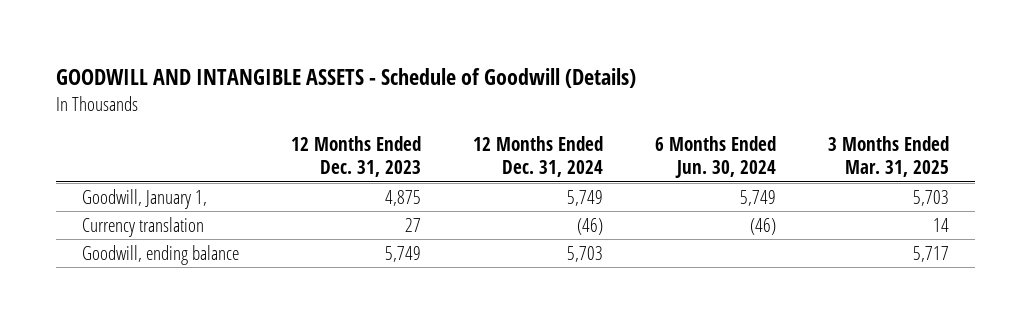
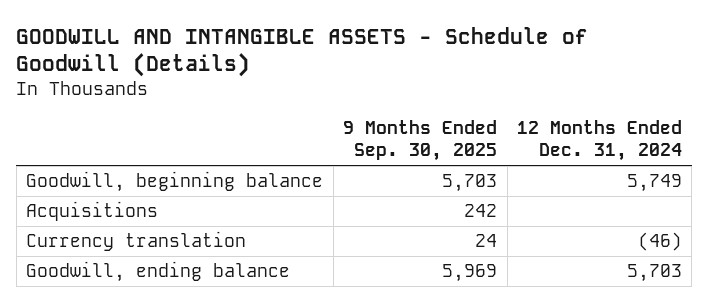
[290,136,421,178] 12 Months Ended Dec. 31, 2023 -> none
[655,136,777,179] 6 Months Ended Jun. 30, 2024 -> none
[828,136,950,178] 3 Months Ended Mar. 31, 2025 -> none
none -> [343,119,498,162] 9 Months Ended Sep. 30, 2025
[81,188,207,209] Goodwill, January 1, -> [26,171,324,193] Goodwill, beginning balance
none -> [26,201,159,222] Acquisitions

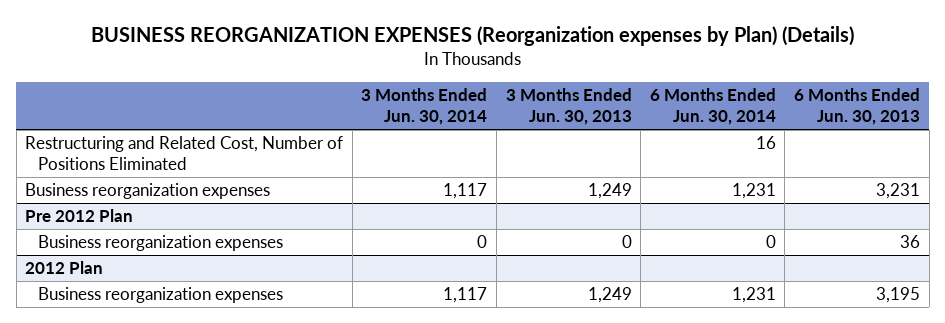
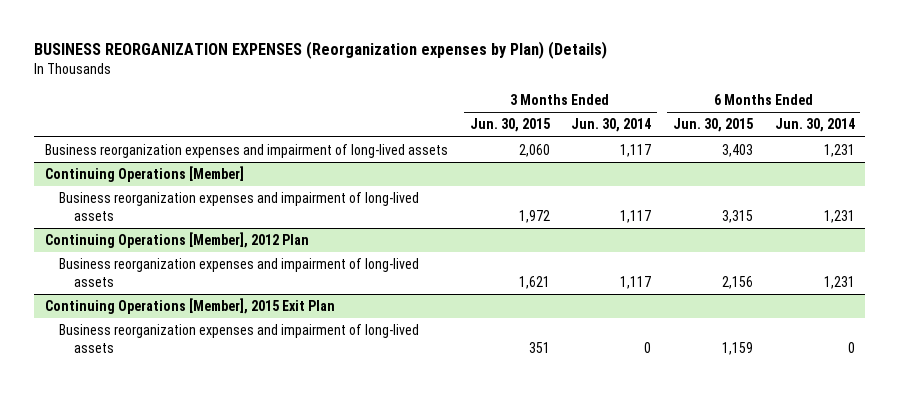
[505,88,632,126] 3 Months Ended Jun. 30, 2013 -> none
[793,88,920,126] 6 Months Ended Jun. 30, 2013 -> none
none -> [469,118,550,133] Jun. 30, 2015
none -> [672,118,753,133] Jun. 30, 2015
[25,136,344,171] Restructuring and Related Cost, Number of Positions Eliminated -> none
[25,209,134,223] Pre 2012 Plan -> none
[25,261,104,275] 2012 Plan -> none
[25,183,271,200] Business reorganization expenses -> [44,144,448,159] Business reorganization expenses and impairment of long-lived assets
none -> [44,166,244,183] Continuing Operations [Member]
[38,235,284,252] Business reorganization expenses -> [59,192,420,221] Business reorganization expenses and impairment of long-lived assets
[477,235,488,249] 0 -> [620,209,652,223] 1,117
[765,235,776,249] 0 -> [823,209,855,223] 1,231
none -> [44,232,309,249] Continuing Operations [Member], 2012 Plan
[38,287,284,304] Business reorganization expenses -> [59,258,420,287] Business reorganization expenses and impairment of long-lived assets
none -> [44,298,335,315] Continuing Operations [Member], 2015 Exit Plan
none -> [59,324,420,353] Business reorganization expenses and impairment of long-lived assets

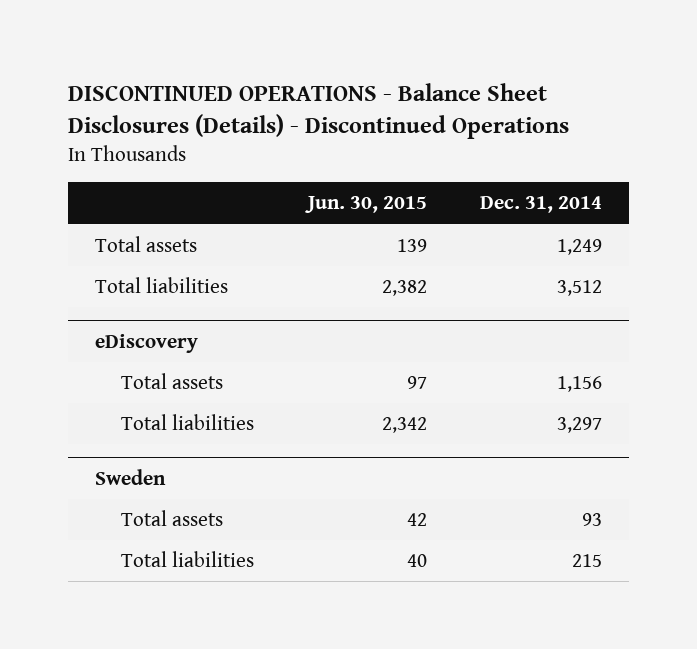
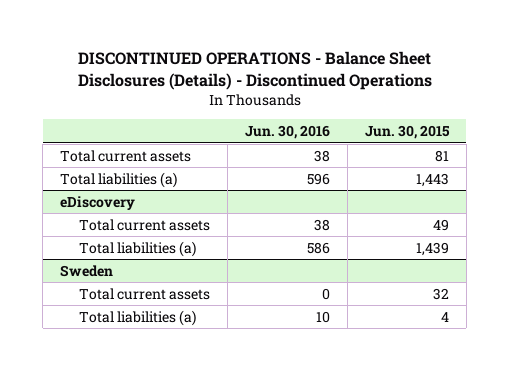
[480,196,603,214] Dec. 31, 2014 -> none
none -> [244,124,330,139] Jun. 30, 2016
[94,236,197,253] Total assets -> [60,149,192,162] Total current assets
[396,239,427,253] 139 -> [434,149,449,162] 81
[94,277,228,294] Total liabilities -> [60,171,178,188] Total liabilities (a)
[381,280,427,297] 2,382 -> [415,172,449,187] 1,443
[121,373,224,390] Total assets -> [78,218,210,231] Total current assets
[406,376,427,390] 97 -> [432,218,449,231] 49
[121,414,255,431] Total liabilities -> [78,240,196,257] Total liabilities (a)
[381,417,427,434] 2,342 -> [415,241,449,256] 1,439
[121,510,224,527] Total assets -> [78,287,210,300] Total current assets
[406,513,427,527] 42 -> [432,287,449,300] 32
[121,551,255,568] Total liabilities -> [78,309,196,326] Total liabilities (a)
[406,554,427,568] 40 -> [440,311,449,322] 4

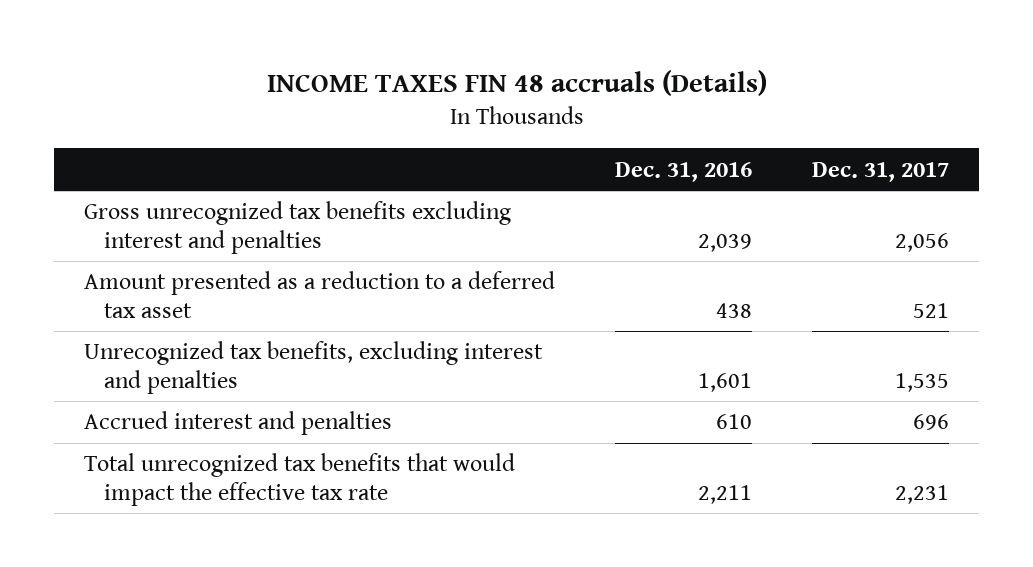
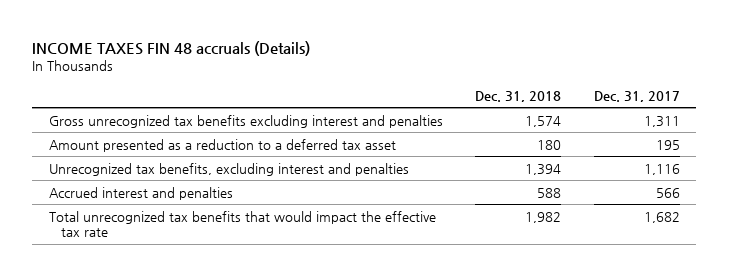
[615,161,753,182] Dec. 31, 2016 -> none
none -> [475,90,562,102] Dec. 31, 2018
[894,232,949,252] 2,056 -> [644,115,681,127] 1,311
[912,302,949,318] 521 -> [656,139,681,150] 195
[894,372,949,392] 1,535 -> [644,163,681,175] 1,116
[912,414,949,431] 696 -> [656,187,681,198] 566
[894,484,949,504] 2,231 -> [644,211,681,223] 1,682

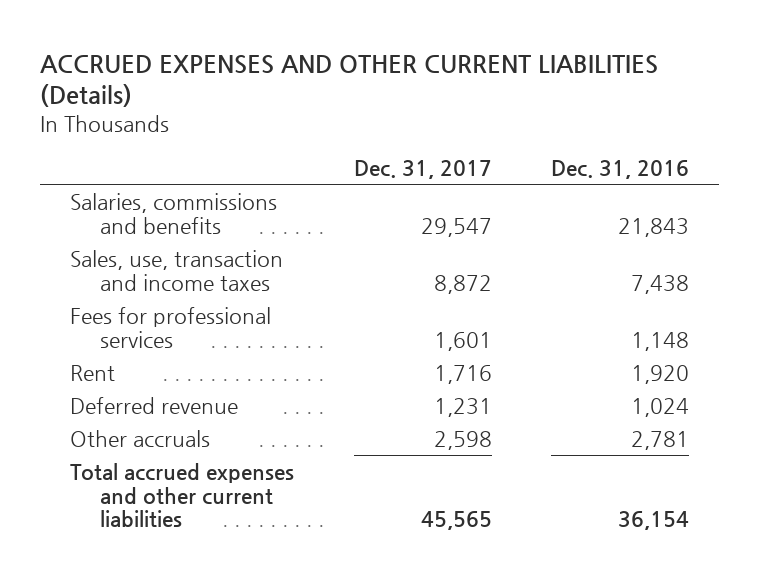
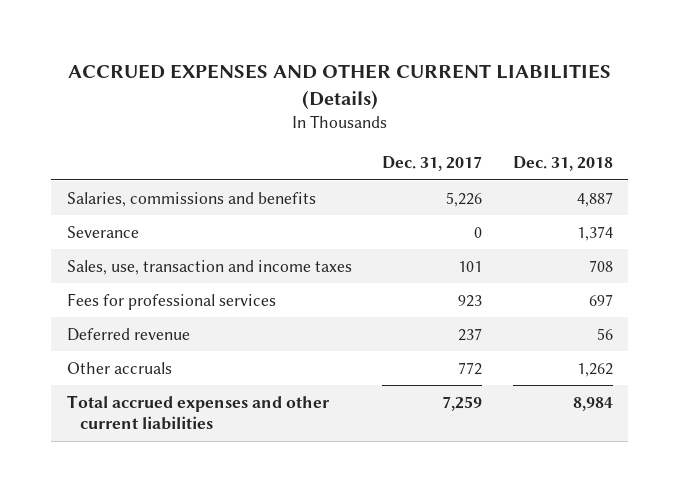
[550,159,689,179] Dec. 31, 2016 -> none
none -> [512,156,613,172] Dec. 31, 2018
[70,364,116,381] Rent -> none
[420,217,492,237] 29,547 -> [446,191,483,207] 5,226
none -> [66,225,139,238] Severance
[433,274,492,294] 8,872 -> [458,260,483,272] 101
[433,331,492,351] 1,601 -> [458,294,483,307] 923
[433,397,492,417] 1,231 -> [458,327,483,341] 237
[433,430,492,450] 2,598 -> [458,361,483,375] 772
[420,511,492,531] 45,565 -> [442,395,483,411] 7,259

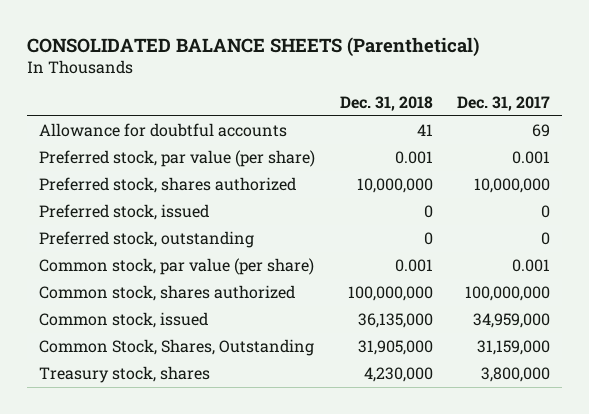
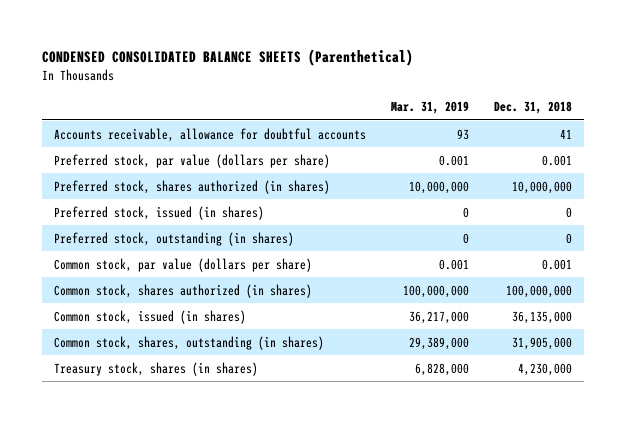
[27,36,480,57] CONSOLIDATED BALANCE SHEETS (Parenthetical) -> [42,49,414,67] CONDENSED CONSOLIDATED BALANCE SHEETS (Parenthetical)
[456,96,550,112] Dec. 31, 2017 -> none
none -> [391,101,470,115] Mar. 31, 2019
[39,123,288,138] Allowance for doubtful accounts -> [54,127,367,142] Accounts receivable, allowance for doubtful accounts
[39,150,316,168] Preferred stock, par value (per share) -> [54,153,331,168] Preferred stock, par value (dollars per share)
[39,177,297,194] Preferred stock, shares authorized -> [54,179,331,194] Preferred stock, shares authorized (in shares)
[39,204,210,221] Preferred stock, issued -> [54,205,265,220] Preferred stock, issued (in shares)
[39,231,255,249] Preferred stock, outstanding -> [54,231,295,246] Preferred stock, outstanding (in shares)
[39,258,315,276] Common stock, par value (per share) -> [54,257,313,272] Common stock, par value (dollars per share)
[39,285,296,302] Common stock, shares authorized -> [54,283,313,298] Common stock, shares authorized (in shares)
[39,312,209,329] Common stock, issued -> [54,309,247,324] Common stock, issued (in shares)
[39,339,315,357] Common Stock, Shares, Outstanding -> [54,335,325,350] Common stock, shares, outstanding (in shares)
[39,366,211,384] Treasury stock, shares -> [54,361,259,376] Treasury stock, shares (in shares)

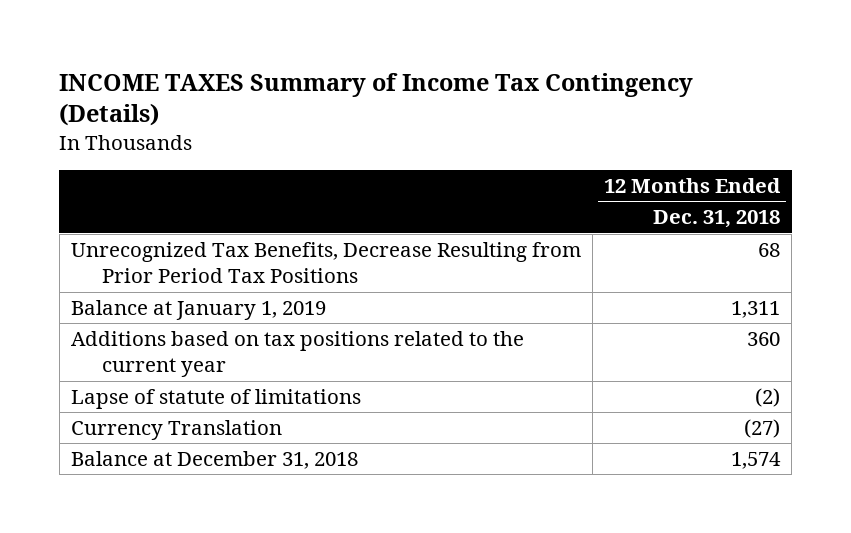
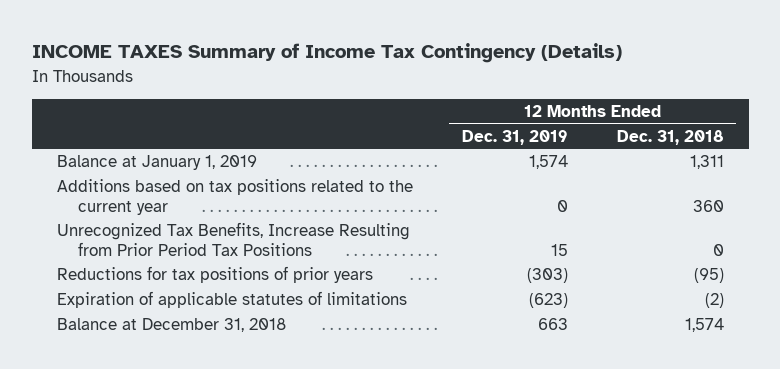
none -> [461,129,568,145] Dec. 31, 2019
[70,241,581,284] Unrecognized Tax Benefits, Decrease Resulting from Prior Period Tax Positions -> none
[70,419,282,440] Currency Translation -> none
none -> [56,222,410,256] Unrecognized Tax Benefits, Increase Resulting from Prior Period Tax Positions
none -> [56,266,373,284] Reductions for tax positions of prior years
[70,388,361,409] Lapse of statute of limitations -> [56,291,407,309] Expiration of applicable statutes of limitations

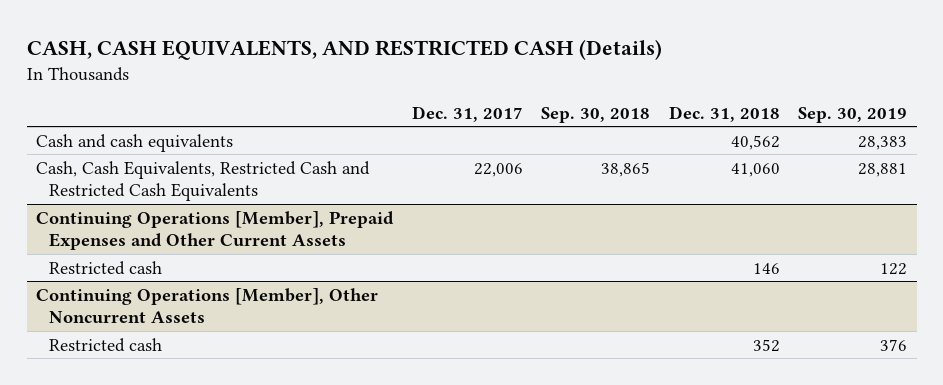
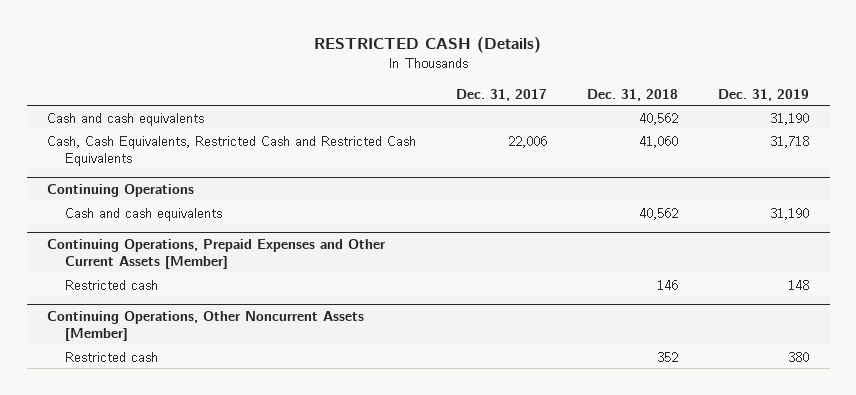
[26,39,662,61] CASH, CASH EQUIVALENTS, AND RESTRICTED CASH (Details) -> [314,36,542,53] RESTRICTED CASH (Details)
[541,106,651,123] Sep. 30, 2018 -> none
[798,106,908,123] Sep. 30, 2019 -> none
none -> [718,88,810,101] Dec. 31, 2019
none -> [47,184,195,198] Continuing Operations
none -> [64,207,222,221] Cash and cash equivalents
[36,210,395,251] Continuing Operations [Member], Prepaid Expenses and Other Current Assets -> [47,239,386,270] Continuing Operations, Prepaid Expenses and Other Current Assets [Member]
[36,287,379,325] Continuing Operations [Member], Other Noncurrent Assets -> [47,311,365,342] Continuing Operations, Other Noncurrent Assets [Member]

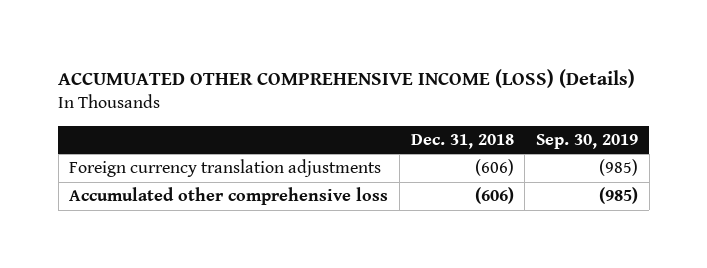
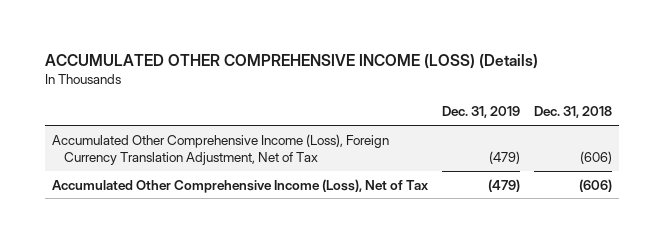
[58,69,636,89] ACCUMUATED OTHER COMPREHENSIVE INCOME (LOSS) (Details) -> [45,54,539,70] ACCUMULATED OTHER COMPREHENSIVE INCOME (LOSS) (Details)
[536,134,639,150] Sep. 30, 2019 -> none
none -> [442,106,521,119] Dec. 31, 2019
[69,159,382,178] Foreign currency translation adjustments -> [52,133,390,165] Accumulated Other Comprehensive Income (Loss), Foreign Currency Translation Adjustment, Net of Tax
[69,187,389,206] Accumulated other comprehensive loss -> [52,178,429,193] Accumulated Other Comprehensive Income (Loss), Net of Tax

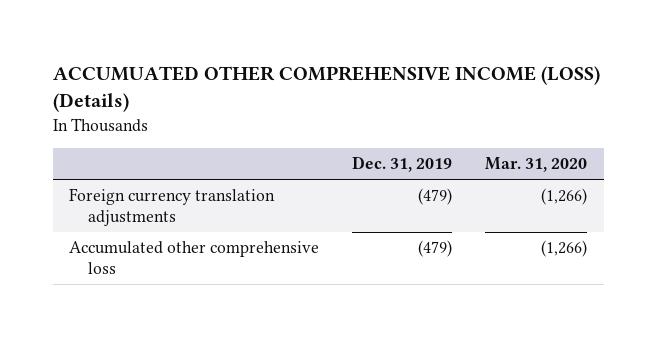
[45,54,539,70] ACCUMULATED OTHER COMPREHENSIVE INCOME (LOSS) (Details) -> [52,65,600,112] ACCUMUATED OTHER COMPREHENSIVE INCOME (LOSS) (Details)
[533,106,612,119] Dec. 31, 2018 -> none
none -> [485,157,588,173] Mar. 31, 2020
[52,133,390,165] Accumulated Other Comprehensive Income (Loss), Foreign Currency Translation Adjustment, Net of Tax -> [69,188,276,226] Foreign currency translation adjustments
[52,178,429,193] Accumulated Other Comprehensive Income (Loss), Net of Tax -> [69,241,320,274] Accumulated other comprehensive loss

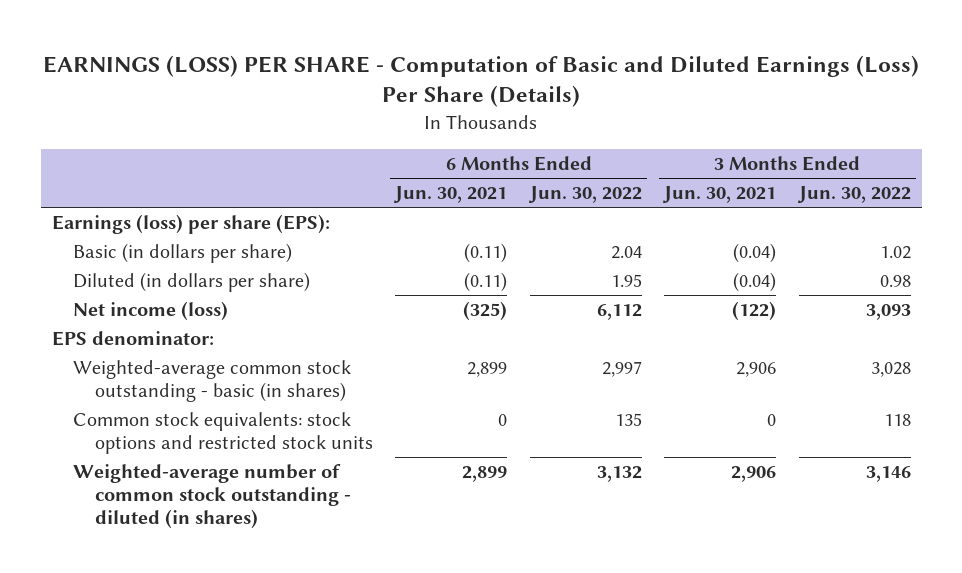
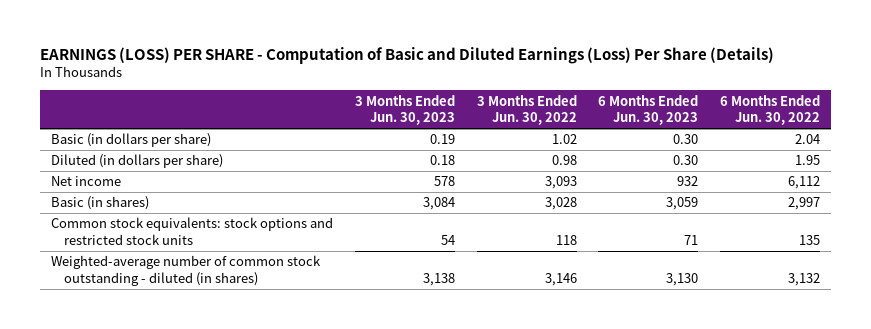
[393,186,508,204] Jun. 30, 2021 -> none
[662,186,777,204] Jun. 30, 2021 -> none
none -> [354,94,455,126] 3 Months Ended Jun. 30, 2023
none -> [598,94,699,126] 6 Months Ended Jun. 30, 2023
[51,213,330,234] Earnings (loss) per share (EPS): -> none
[51,330,214,346] EPS denominator: -> none
[73,300,229,321] Net income (loss) -> [50,176,121,187] Net income
[73,359,352,403] Weighted-average common stock outstanding - basic (in shares) -> [50,196,149,211] Basic (in shares)

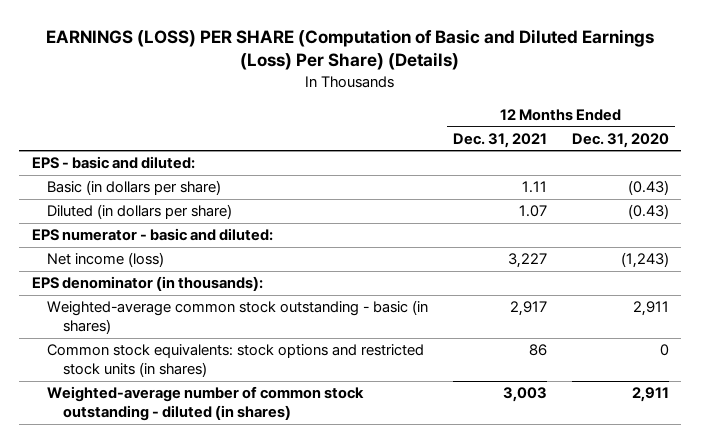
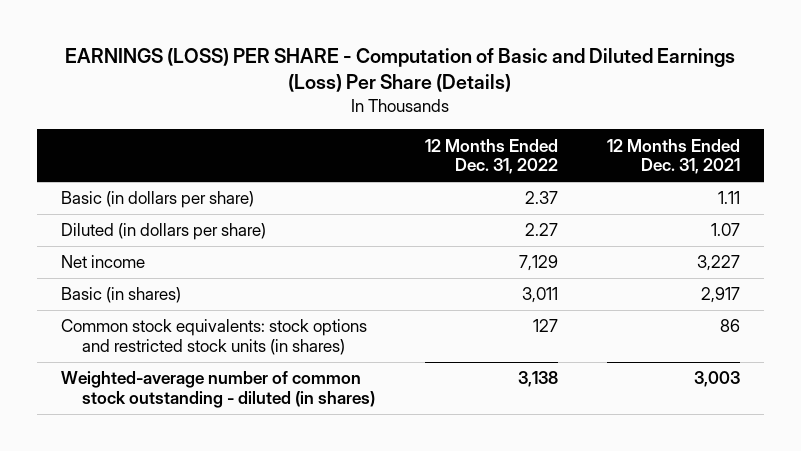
[46,28,655,71] EARNINGS (LOSS) PER SHARE (Computation of Basic and Diluted Earnings (Loss) Per Share) (Details) -> [65,47,736,93] EARNINGS (LOSS) PER SHARE - Computation of Basic and Diluted Earnings (Loss) Per Share (Details)
[571,132,669,148] Dec. 31, 2020 -> none
none -> [424,138,558,175] 12 Months Ended Dec. 31, 2022
[31,156,195,170] EPS - basic and diluted: -> none
[31,228,273,242] EPS numerator - basic and diluted: -> none
[31,276,263,292] EPS denominator (in thousands): -> none
[47,252,165,268] Net income (loss) -> [61,255,146,269] Net income
[47,300,429,334] Weighted-average common stock outstanding - basic (in shares) -> [61,287,182,304] Basic (in shares)

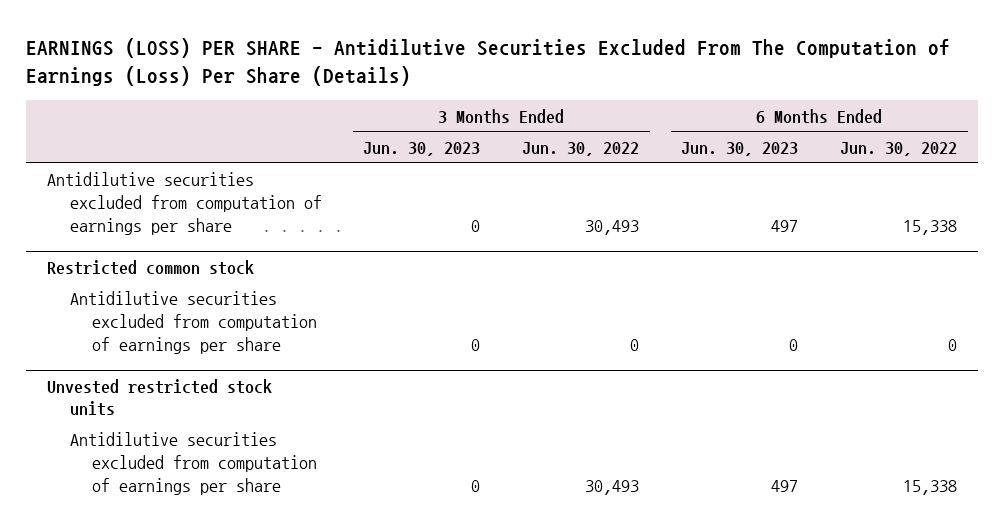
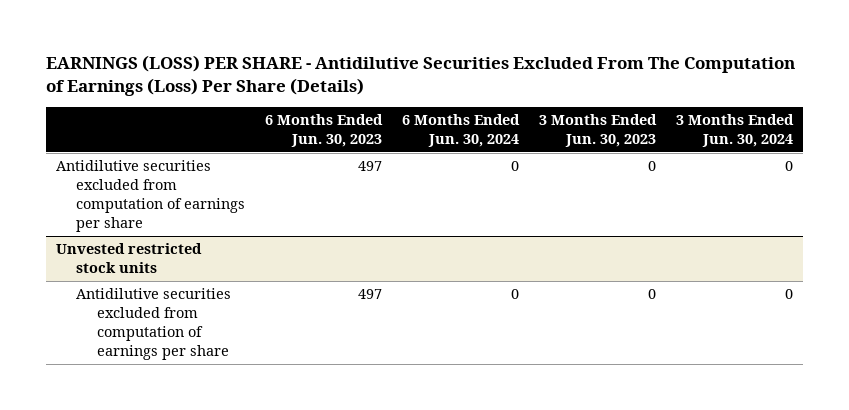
[522,142,640,157] Jun. 30, 2022 -> none
[840,142,958,157] Jun. 30, 2022 -> none
none -> [402,114,521,147] 6 Months Ended Jun. 30, 2024
none -> [675,114,794,147] 3 Months Ended Jun. 30, 2024
[47,259,255,275] Restricted common stock -> none
[69,291,318,354] Antidilutive securities excluded from computation of earnings per share -> none

